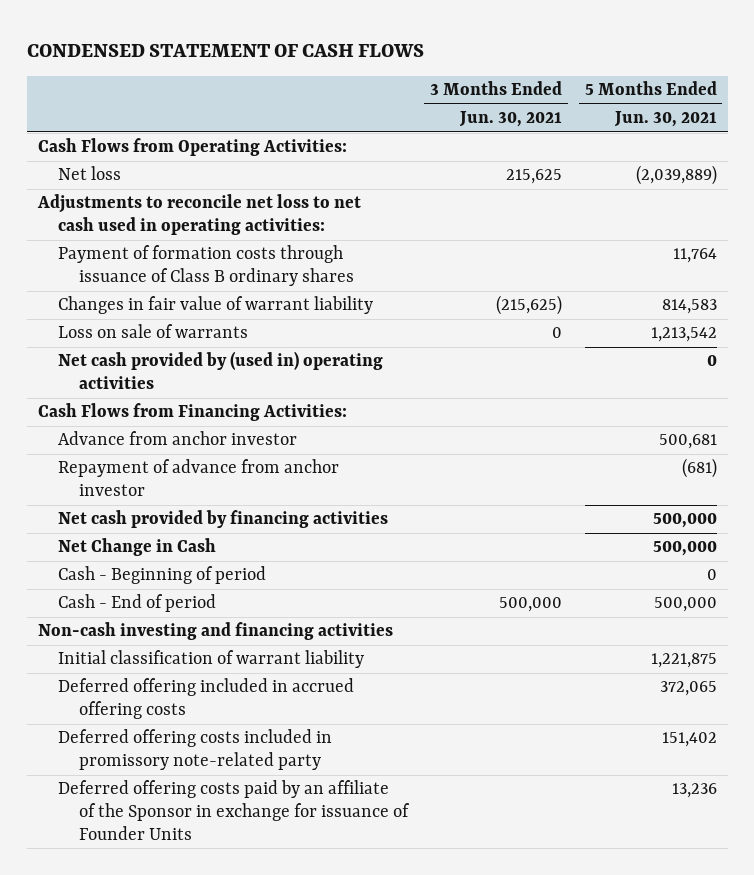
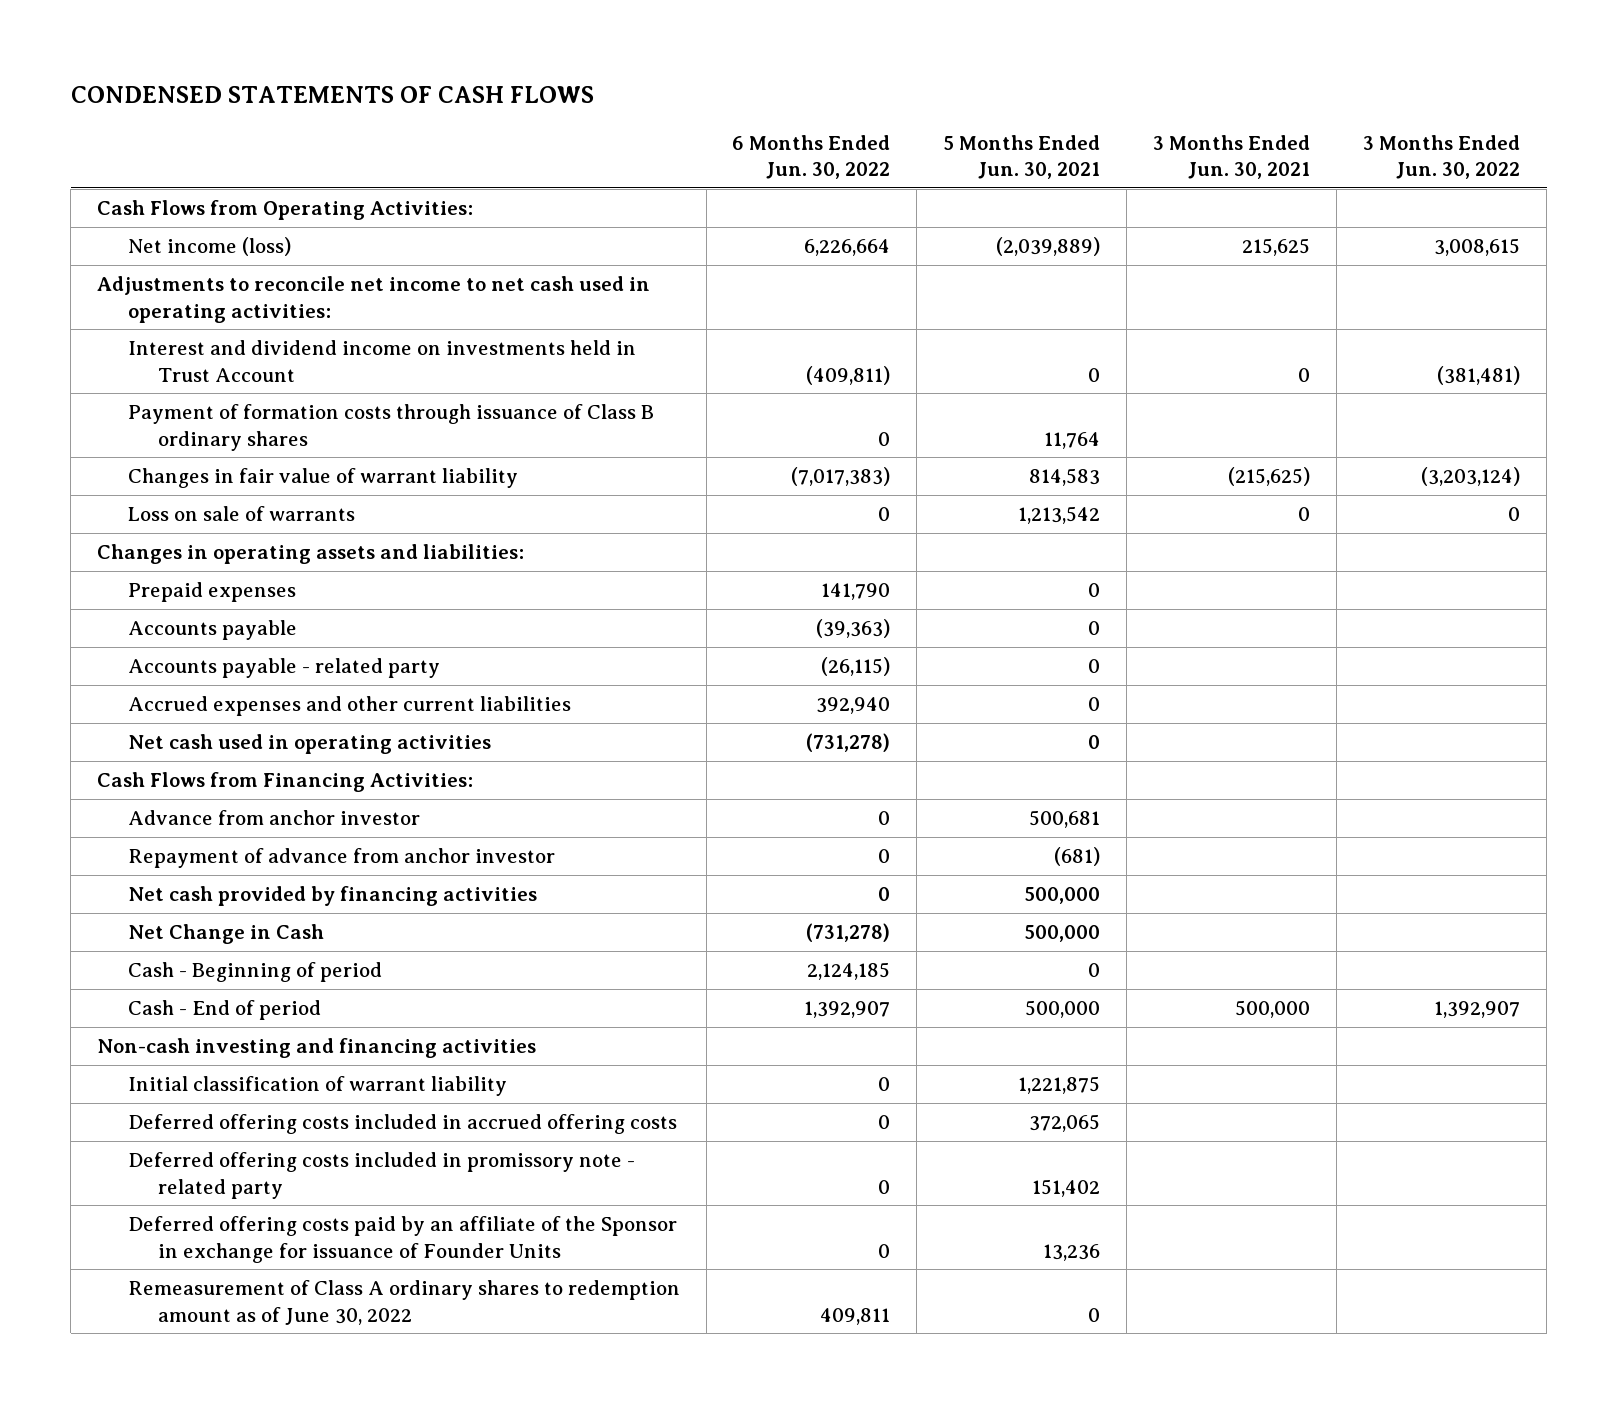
[26,43,424,57] CONDENSED STATEMENT OF CASH FLOWS -> [70,86,594,104] CONDENSED STATEMENTS OF CASH FLOWS
none -> [732,134,891,180] 6 Months Ended Jun. 30, 2022
none -> [1363,134,1521,180] 3 Months Ended Jun. 30, 2022
[58,166,122,181] Net loss -> [127,236,291,256] Net income (loss)
[36,194,361,236] Adjustments to reconcile net loss to net cash used in operating activities: -> [97,275,651,323] Adjustments to reconcile net income to net cash used in operating activities:
none -> [127,339,636,382] Interest and dividend income on investments held in Trust Account
none -> [97,543,525,564] Changes in operating assets and liabilities:
none -> [127,581,296,602] Prepaid expenses
none -> [127,619,297,640] Accounts payable
none -> [127,657,440,678] Accounts payable - related party
none -> [127,695,571,716] Accrued expenses and other current liabilities
[58,351,384,390] Net cash provided by (used in) operating activities -> [127,733,491,754] Net cash used in operating activities
[58,678,355,720] Deferred offering included in accrued offering costs -> [127,1113,677,1134] Deferred offering costs included in accrued offering costs
[58,729,333,771] Deferred offering costs included in promissory note-related party -> [127,1151,635,1199] Deferred offering costs included in promissory note - related party
none -> [127,1279,680,1325] Remeasurement of Class A ordinary shares to redemption amount as of June 30, 2022

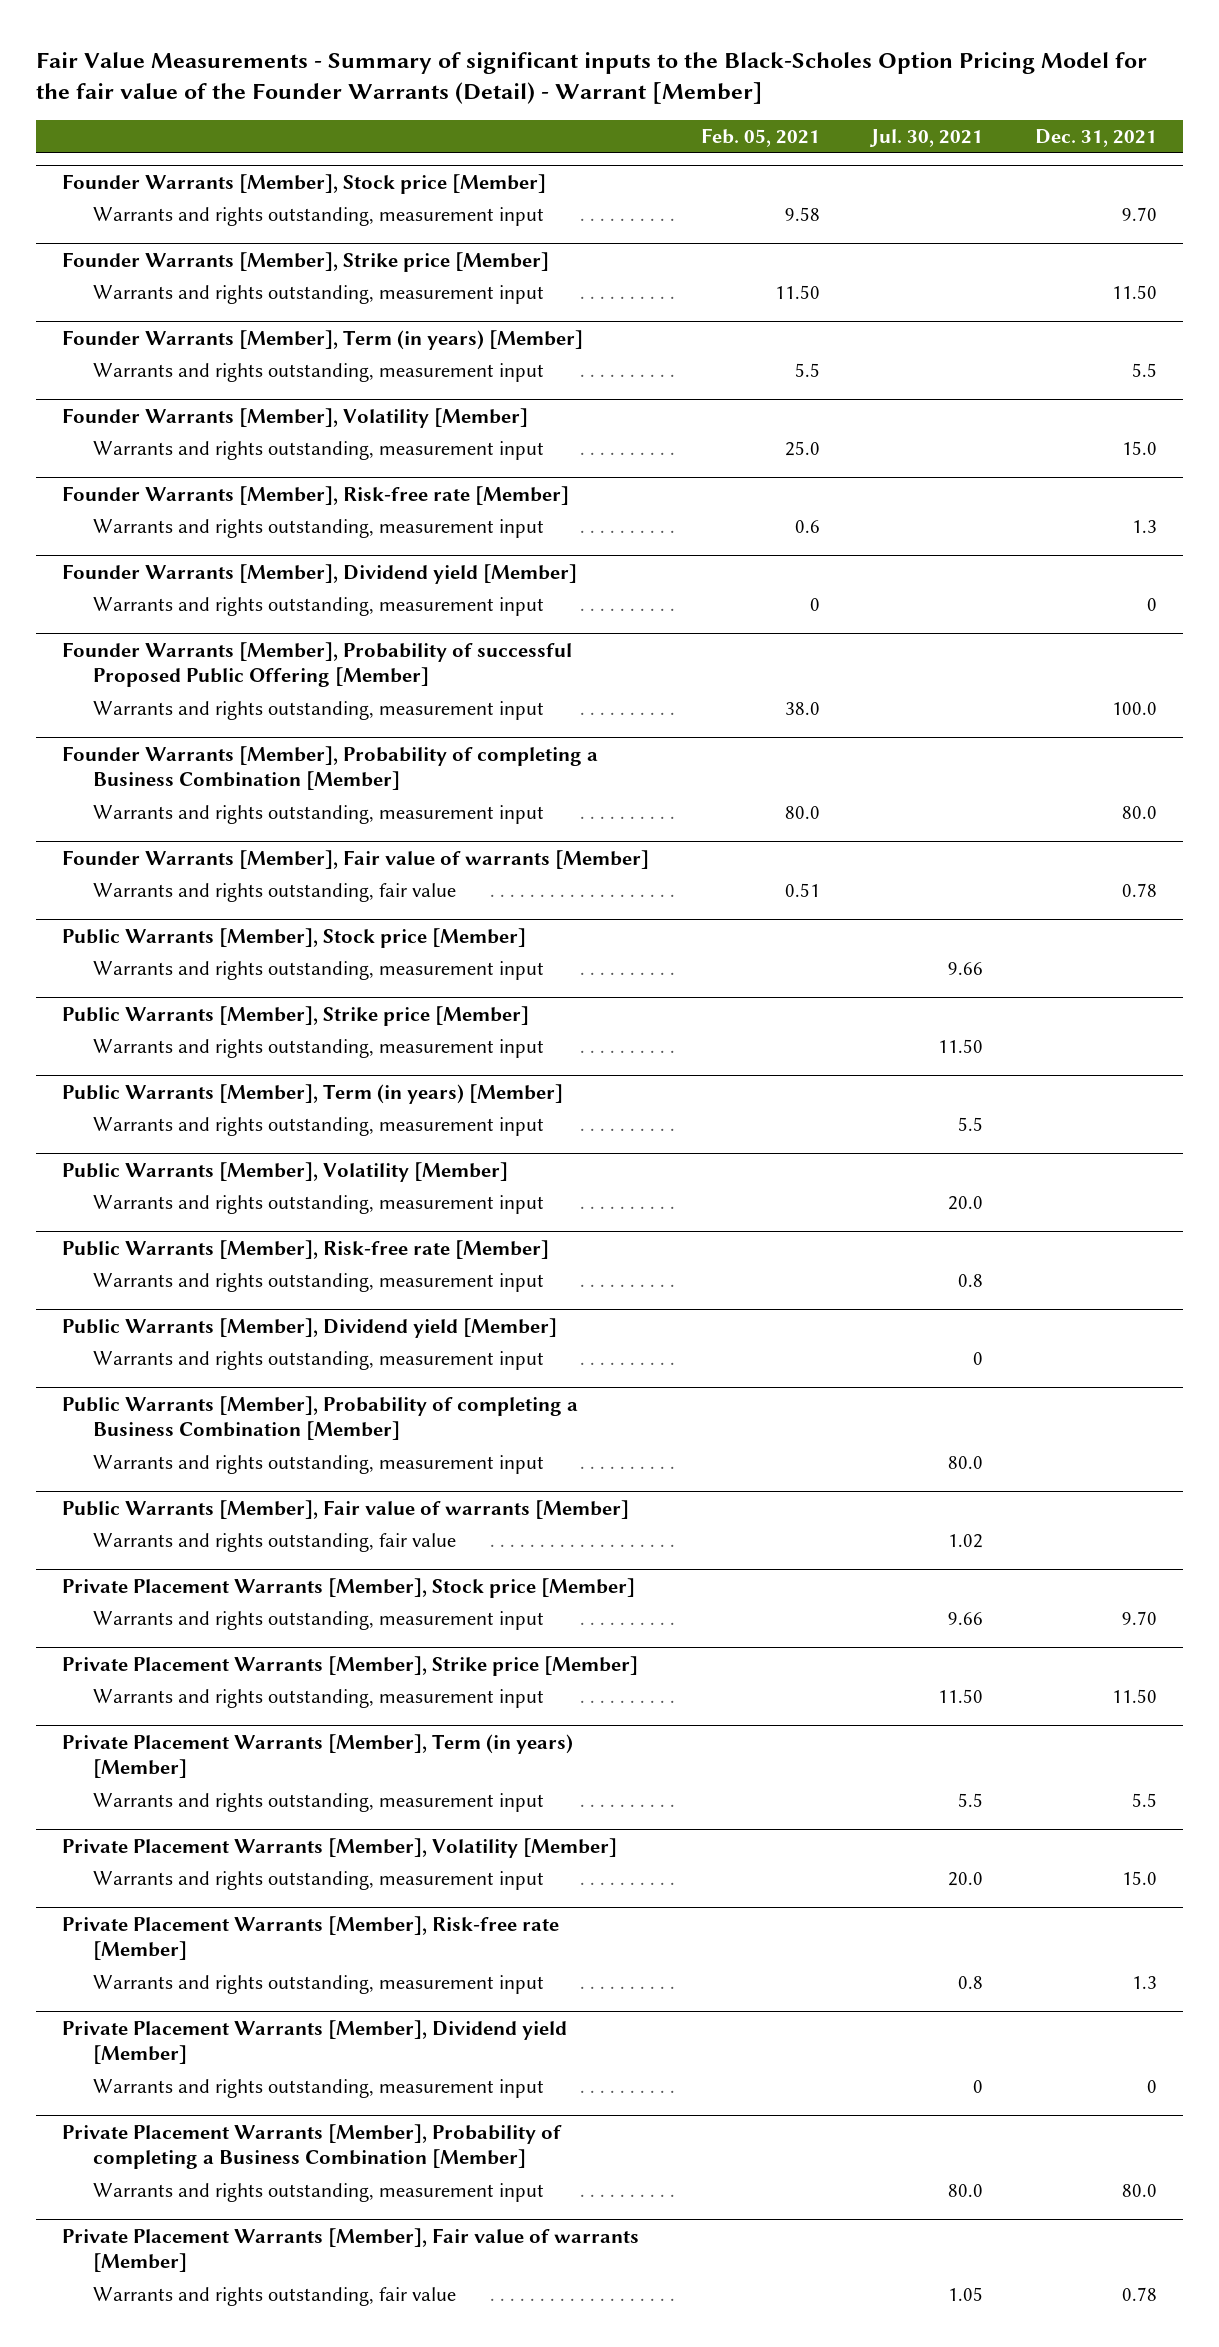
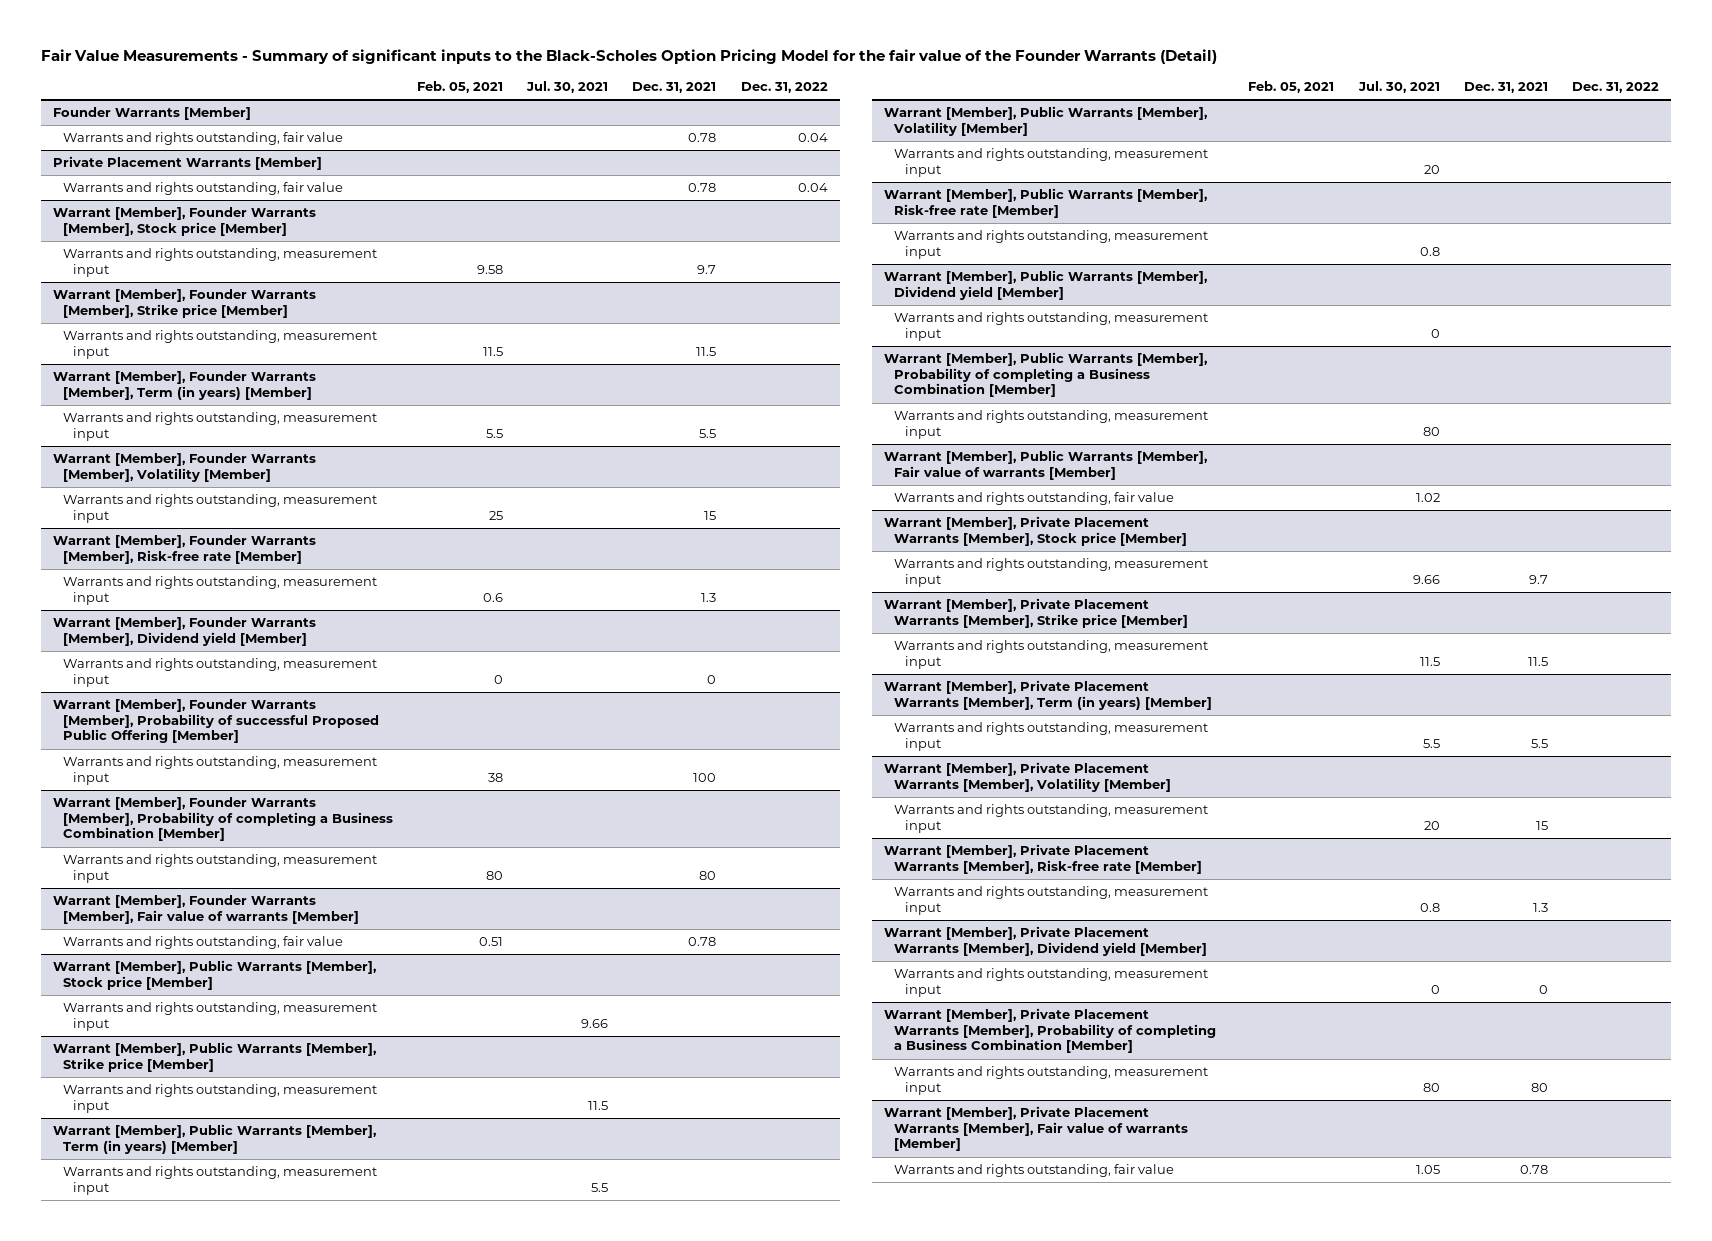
[36,51,1148,105] Fair Value Measurements - Summary of significant inputs to the Black-Scholes Option Pricing Model for the fair value of the Founder Warrants (Detail) - Warrant [Member] -> [40,48,1217,64] Fair Value Measurements - Summary of significant inputs to the Black-Scholes Option Pricing Model for the fair value of the Founder Warrants (Detail)
none -> [740,82,828,94] Dec. 31, 2022
none -> [52,107,251,121] Founder Warrants [Member]
none -> [63,132,344,146] Warrants and rights outstanding, fair value
none -> [52,156,322,171] Private Placement Warrants [Member]
none -> [63,182,344,196] Warrants and rights outstanding, fair value
[62,173,547,194] Founder Warrants [Member], Stock price [Member] -> [52,207,316,236] Warrant [Member], Founder Warrants [Member], Stock price [Member]
[1122,206,1158,221] 9.70 -> [697,264,717,274] 9.7
[62,251,550,272] Founder Warrants [Member], Strike price [Member] -> [52,289,316,318] Warrant [Member], Founder Warrants [Member], Strike price [Member]
[774,284,820,299] 11.50 -> [483,346,504,356] 11.5
[1112,284,1158,299] 11.50 -> [696,346,717,356] 11.5
[62,329,584,350] Founder Warrants [Member], Term (in years) [Member] -> [52,371,316,400] Warrant [Member], Founder Warrants [Member], Term (in years) [Member]
[62,407,529,428] Founder Warrants [Member], Volatility [Member] -> [52,453,316,482] Warrant [Member], Founder Warrants [Member], Volatility [Member]
[784,440,820,456] 25.0 -> [489,510,504,520] 25
[1122,440,1158,455] 15.0 -> [704,510,717,520] 15
[62,485,570,505] Founder Warrants [Member], Risk-free rate [Member] -> [52,535,316,564] Warrant [Member], Founder Warrants [Member], Risk-free rate [Member]
[62,563,578,584] Founder Warrants [Member], Dividend yield [Member] -> [52,617,316,646] Warrant [Member], Founder Warrants [Member], Dividend yield [Member]
[62,641,573,688] Founder Warrants [Member], Probability of successful Proposed Public Offering [Member] -> [52,699,380,744] Warrant [Member], Founder Warrants [Member], Probability of successful Proposed Public Offering [Member]
[784,701,820,715] 38.0 -> [488,772,504,782] 38
[1112,701,1158,715] 100.0 -> [693,772,717,782] 100
[62,745,599,791] Founder Warrants [Member], Probability of completing a Business Combination [Member] -> [52,797,394,842] Warrant [Member], Founder Warrants [Member], Probability of completing a Business Combination [Member]
[784,805,820,819] 80.0 -> [486,870,504,880] 80
[1122,805,1158,819] 80.0 -> [699,870,717,880] 80
[62,849,650,869] Founder Warrants [Member], Fair value of warrants [Member] -> [52,895,360,924] Warrant [Member], Founder Warrants [Member], Fair value of warrants [Member]
[62,927,527,948] Public Warrants [Member], Stock price [Member] -> [52,960,376,990] Warrant [Member], Public Warrants [Member], Stock price [Member]
[62,1005,530,1026] Public Warrants [Member], Strike price [Member] -> [52,1042,376,1072] Warrant [Member], Public Warrants [Member], Strike price [Member]
[938,1038,984,1053] 11.50 -> [588,1100,609,1110] 11.5
[62,1083,564,1104] Public Warrants [Member], Term (in years) [Member] -> [52,1124,376,1154] Warrant [Member], Public Warrants [Member], Term (in years) [Member]
[62,1161,509,1182] Public Warrants [Member], Volatility [Member] -> [884,106,1208,136] Warrant [Member], Public Warrants [Member], Volatility [Member]
[948,1195,984,1210] 20.0 -> [1423,164,1440,174] 20
[62,1239,550,1259] Public Warrants [Member], Risk-free rate [Member] -> [884,188,1208,218] Warrant [Member], Public Warrants [Member], Risk-free rate [Member]
[62,1317,558,1338] Public Warrants [Member], Dividend yield [Member] -> [884,270,1208,300] Warrant [Member], Public Warrants [Member], Dividend yield [Member]
[62,1395,579,1441] Public Warrants [Member], Probability of completing a Business Combination [Member] -> [884,352,1208,398] Warrant [Member], Public Warrants [Member], Probability of completing a Business Combination [Member]
[948,1455,984,1469] 80.0 -> [1422,426,1440,436] 80
[62,1499,630,1519] Public Warrants [Member], Fair value of warrants [Member] -> [884,450,1208,480] Warrant [Member], Public Warrants [Member], Fair value of warrants [Member]
[62,1577,636,1598] Private Placement Warrants [Member], Stock price [Member] -> [884,516,1188,546] Warrant [Member], Private Placement Warrants [Member], Stock price [Member]
[1122,1610,1158,1625] 9.70 -> [1528,574,1548,584] 9.7
[62,1655,639,1676] Private Placement Warrants [Member], Strike price [Member] -> [884,598,1189,628] Warrant [Member], Private Placement Warrants [Member], Strike price [Member]
[938,1688,984,1703] 11.50 -> [1419,656,1440,666] 11.5
[1112,1688,1158,1703] 11.50 -> [1527,656,1548,666] 11.5
[62,1733,574,1779] Private Placement Warrants [Member], Term (in years) [Member] -> [884,680,1213,710] Warrant [Member], Private Placement Warrants [Member], Term (in years) [Member]
[62,1837,618,1858] Private Placement Warrants [Member], Volatility [Member] -> [884,762,1172,792] Warrant [Member], Private Placement Warrants [Member], Volatility [Member]
[948,1871,984,1886] 20.0 -> [1423,820,1440,830] 20
[1122,1870,1158,1885] 15.0 -> [1535,820,1548,830] 15
[62,1915,560,1961] Private Placement Warrants [Member], Risk-free rate [Member] -> [884,844,1203,874] Warrant [Member], Private Placement Warrants [Member], Risk-free rate [Member]
[62,2019,568,2065] Private Placement Warrants [Member], Dividend yield [Member] -> [884,926,1208,956] Warrant [Member], Private Placement Warrants [Member], Dividend yield [Member]
[62,2123,563,2170] Private Placement Warrants [Member], Probability of completing a Business Combination [Member] -> [884,1008,1217,1054] Warrant [Member], Private Placement Warrants [Member], Probability of completing a Business Combination [Member]
[948,2183,984,2197] 80.0 -> [1422,1082,1440,1092] 80
[1122,2183,1158,2197] 80.0 -> [1530,1082,1548,1092] 80
[62,2227,640,2273] Private Placement Warrants [Member], Fair value of warrants [Member] -> [884,1106,1189,1152] Warrant [Member], Private Placement Warrants [Member], Fair value of warrants [Member]

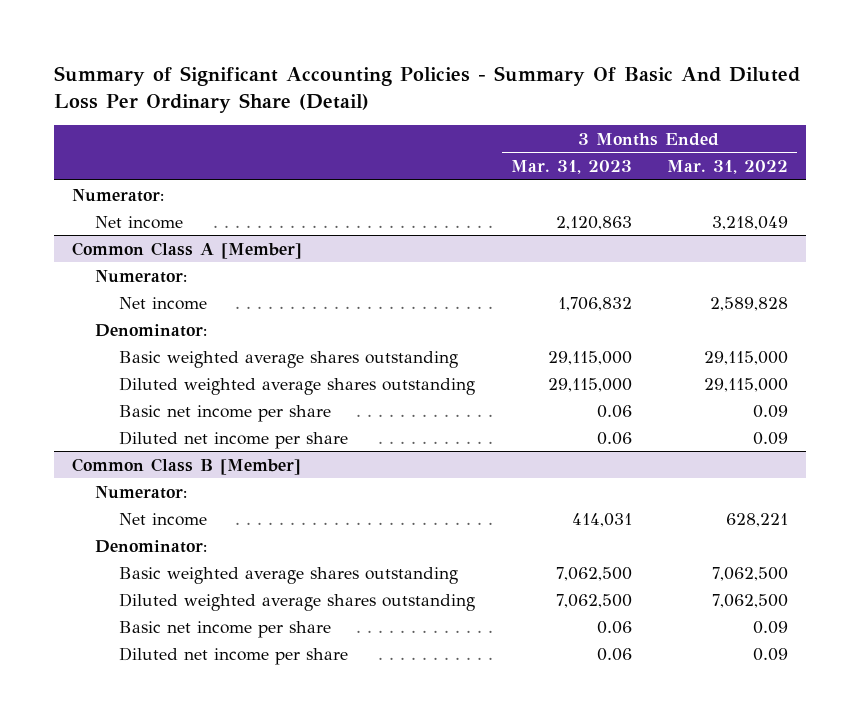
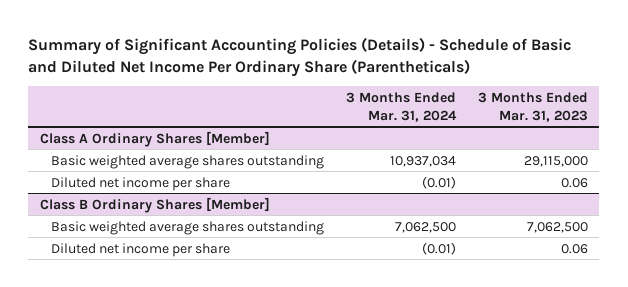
[54,66,801,113] Summary of Significant Accounting Policies - Summary Of Basic And Diluted Loss Per Ordinary Share (Detail) -> [28,37,572,78] Summary of Significant Accounting Policies (Details) - Schedule of Basic and Diluted Net Income Per Ordinary Share (Parentheticals)
[667,160,789,175] Mar. 31, 2022 -> none
none -> [346,91,458,122] 3 Months Ended Mar. 31, 2024
[71,188,164,202] Numerator: -> none
[95,215,184,229] Net income -> none
[95,269,188,283] Numerator: -> none
[119,296,208,310] Net income -> none
[95,323,208,337] Denominator: -> none
[71,241,302,259] Common Class A [Member] -> [39,130,270,147] Class A Ordinary Shares [Member]
[119,376,476,395] Diluted weighted average shares outstanding -> none
[119,404,332,422] Basic net income per share -> none
[95,485,188,499] Numerator: -> none
[119,512,208,526] Net income -> none
[95,539,208,553] Denominator: -> none
[71,457,301,475] Common Class B [Member] -> [39,196,270,213] Class B Ordinary Shares [Member]
[119,592,476,611] Diluted weighted average shares outstanding -> none
[119,620,332,638] Basic net income per share -> none

